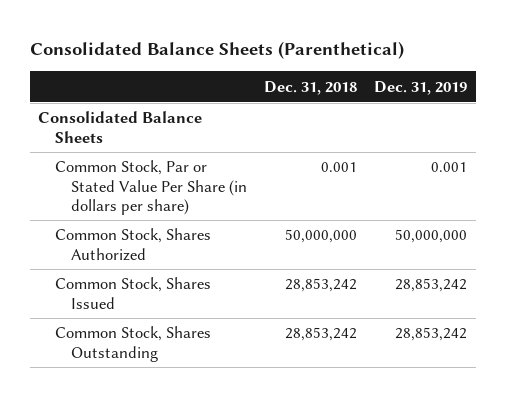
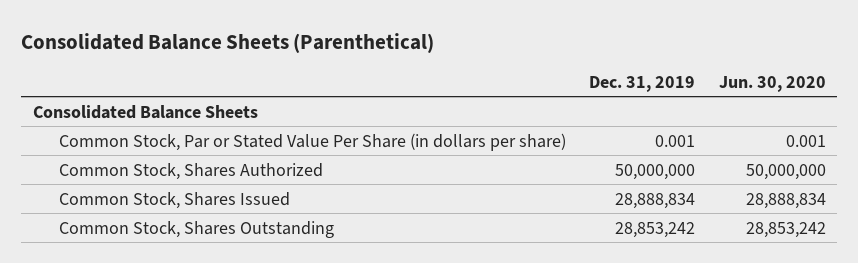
[264,80,358,95] Dec. 31, 2018 -> none
none -> [718,75,826,92] Jun. 30, 2020
[395,278,468,293] 28,853,242 -> [615,192,696,209] 28,888,834

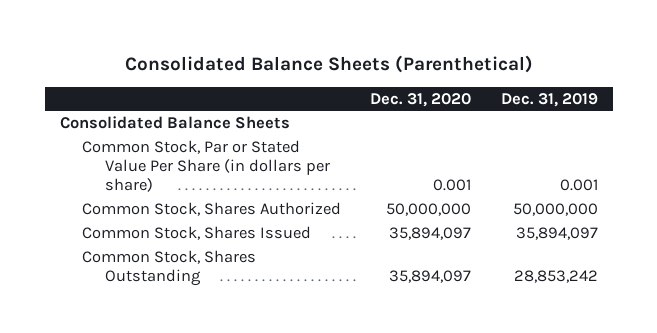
[718,75,826,92] Jun. 30, 2020 -> none
none -> [370,92,472,107] Dec. 31, 2020
[615,192,696,209] 28,888,834 -> [515,226,598,240] 35,894,097

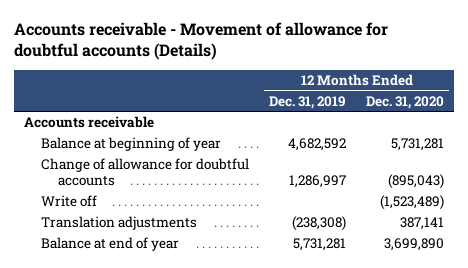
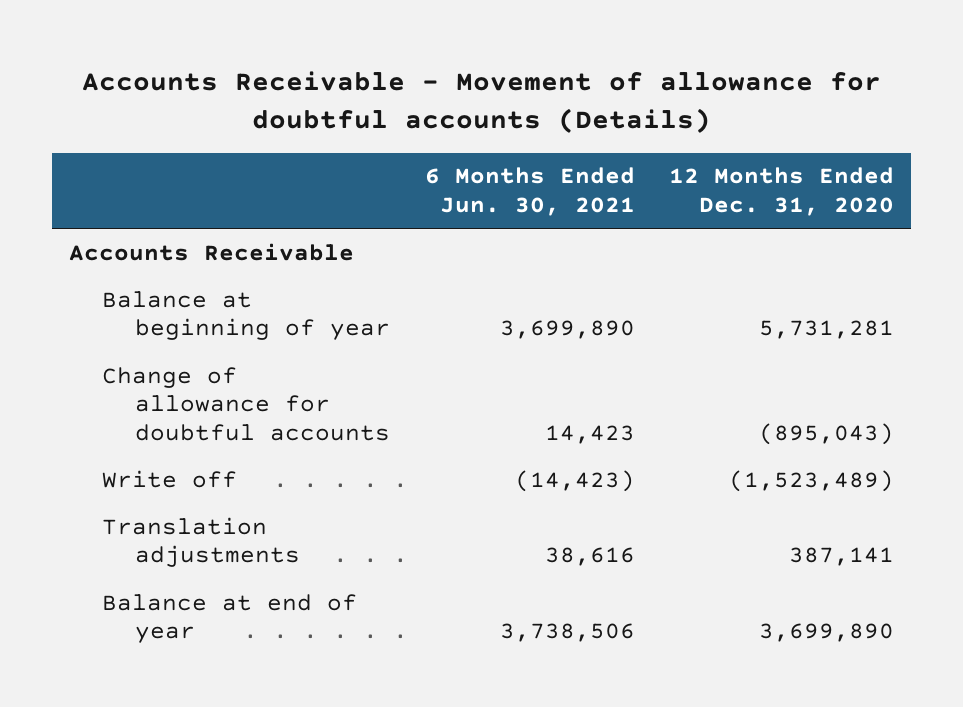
[13,21,388,61] Accounts receivable - Movement of allowance for doubtful accounts (Details) -> [81,71,881,134] Accounts Receivable - Movement of allowance for doubtful accounts (Details)
[268,95,346,109] Dec. 31, 2019 -> none
none -> [424,167,635,216] 6 Months Ended Jun. 30, 2021
[23,116,154,129] Accounts receivable -> [69,242,355,261] Accounts Receivable

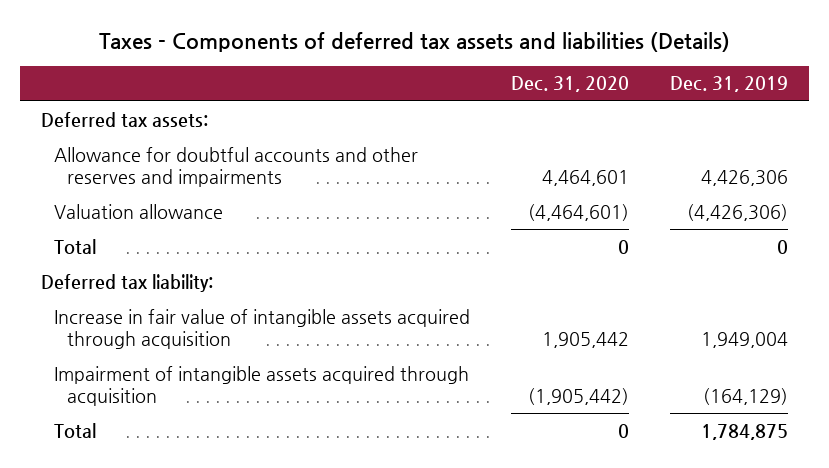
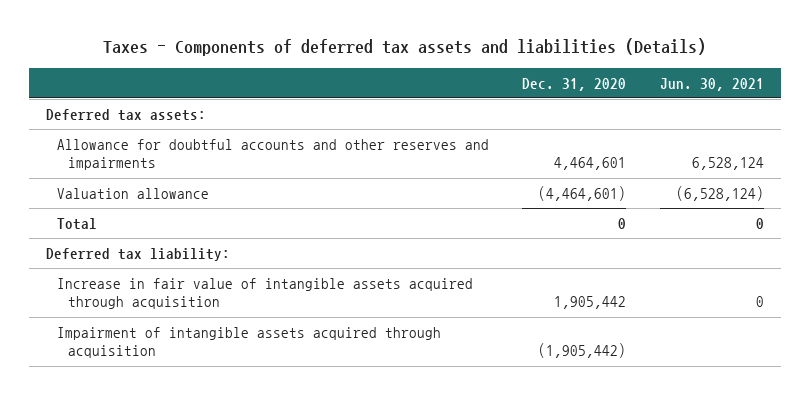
[670,76,789,93] Dec. 31, 2019 -> none
none -> [660,77,765,91] Jun. 30, 2021
[53,422,96,438] Total -> none

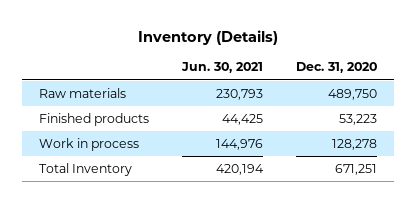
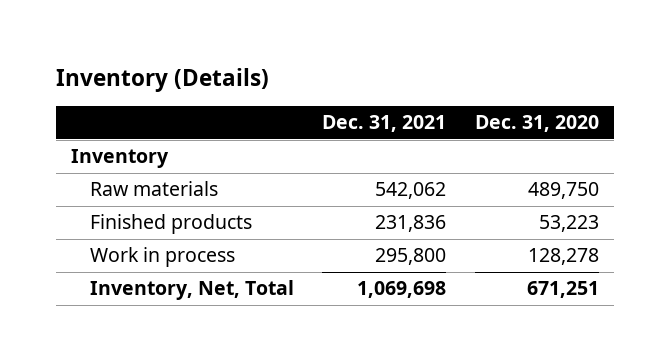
[180,62,263,74] Jun. 30, 2021 -> none
none -> [322,115,447,133] Dec. 31, 2021
none -> [70,149,169,169] Inventory
[38,162,132,176] Total Inventory -> [89,280,294,301] Inventory, Net, Total

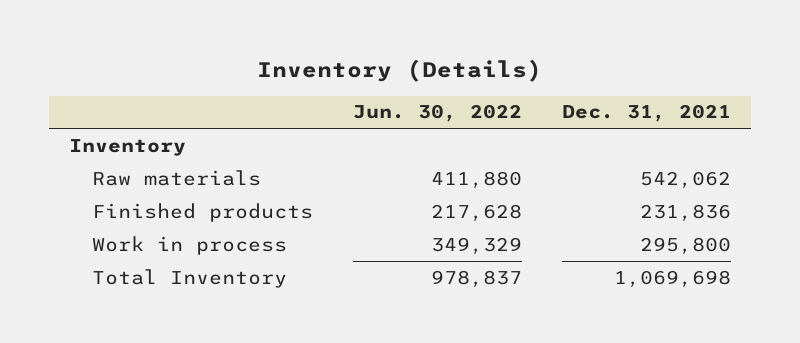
[475,115,600,133] Dec. 31, 2020 -> none
none -> [352,104,522,123] Jun. 30, 2022
[89,280,294,301] Inventory, Net, Total -> [91,268,287,288] Total Inventory

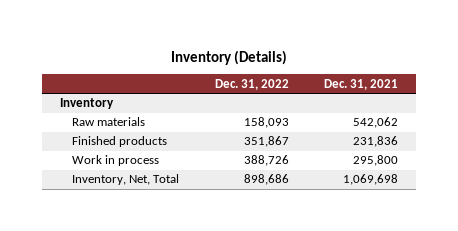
[352,104,522,123] Jun. 30, 2022 -> none
none -> [214,78,289,90] Dec. 31, 2022
[91,268,287,288] Total Inventory -> [72,174,180,186] Inventory, Net, Total

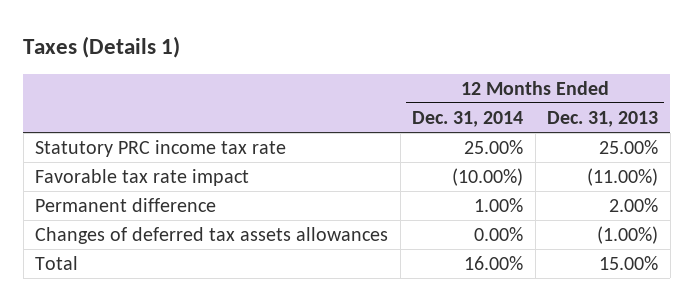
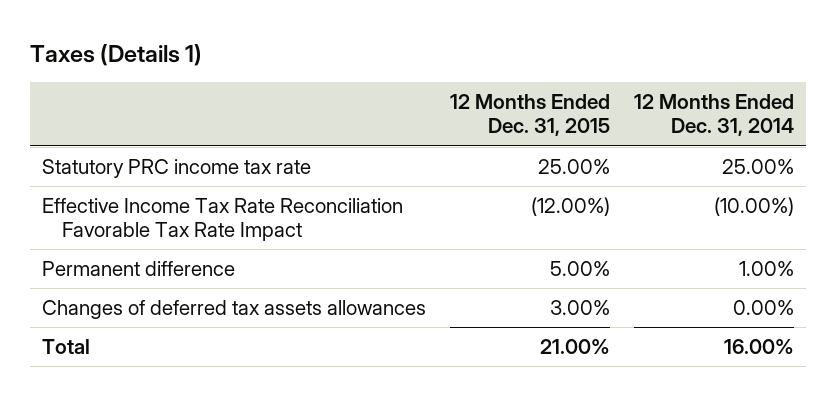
[547,110,659,127] Dec. 31, 2013 -> none
none -> [450,94,611,137] 12 Months Ended Dec. 31, 2015
[35,169,250,187] Favorable tax rate impact -> [41,198,403,242] Effective Income Tax Rate Reconciliation Favorable Tax Rate Impact

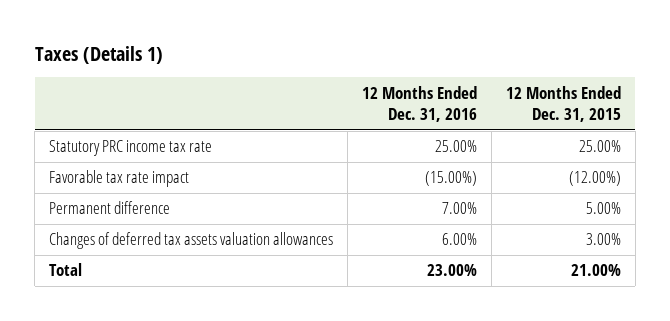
[634,94,795,137] 12 Months Ended Dec. 31, 2014 -> none
none -> [361,85,477,123] 12 Months Ended Dec. 31, 2016
[41,198,403,242] Effective Income Tax Rate Reconciliation Favorable Tax Rate Impact -> [48,170,189,188] Favorable tax rate impact
[41,300,426,320] Changes of deferred tax assets allowances -> [48,232,333,250] Changes of deferred tax assets valuation allowances

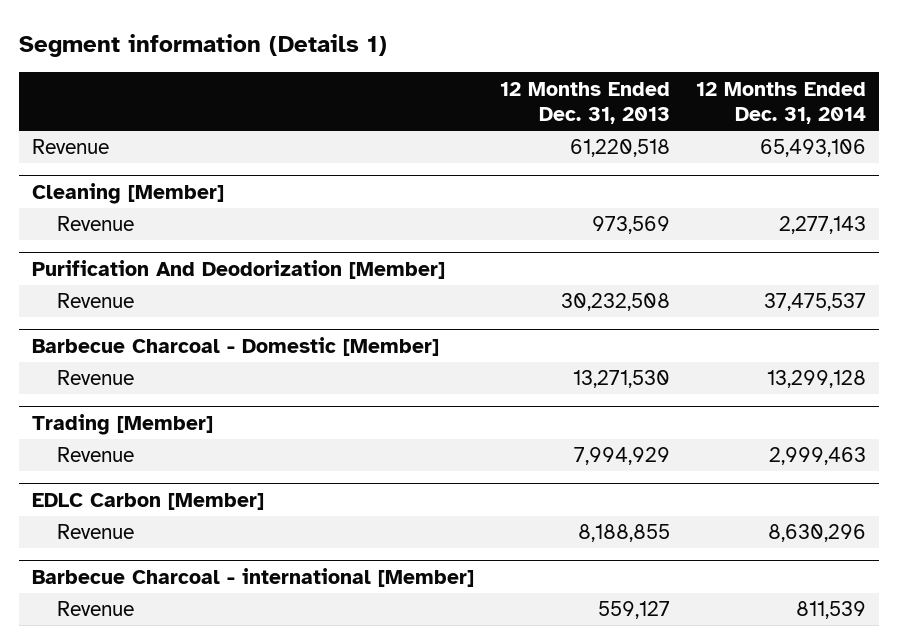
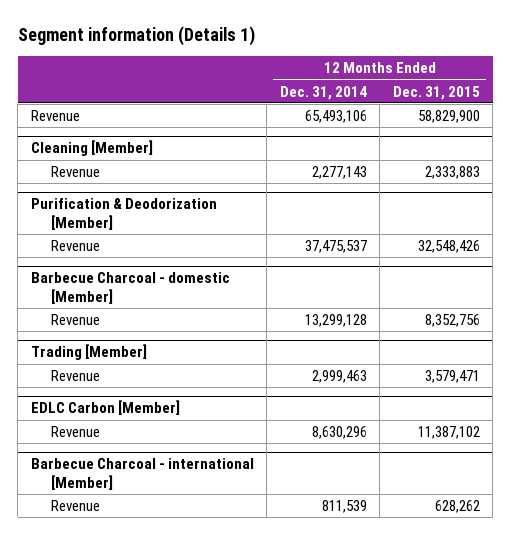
[500,81,671,124] 12 Months Ended Dec. 31, 2013 -> none
none -> [392,85,480,100] Dec. 31, 2015
[32,259,446,279] Purification And Deodorization [Member] -> [30,198,217,231] Purification & Deodorization [Member]
[32,336,440,356] Barbecue Charcoal - Domestic [Member] -> [30,272,230,305] Barbecue Charcoal - domestic [Member]

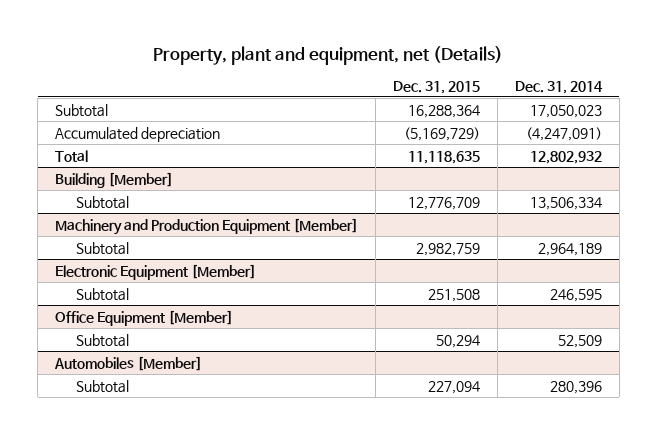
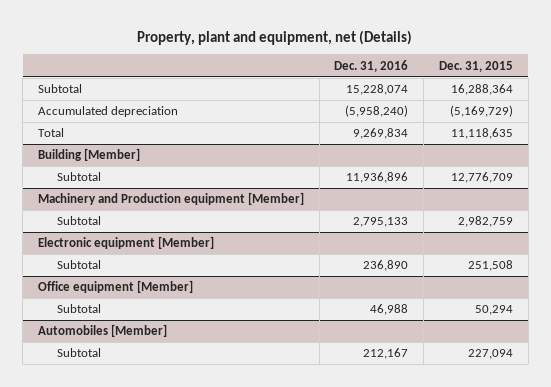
[514,80,603,94] Dec. 31, 2014 -> none
none -> [334,59,409,72] Dec. 31, 2016
[55,217,359,235] Machinery and Production Equipment [Member] -> [37,192,304,206] Machinery and Production equipment [Member]
[55,263,257,280] Electronic Equipment [Member] -> [37,236,214,250] Electronic equipment [Member]
[55,309,234,326] Office Equipment [Member] -> [37,280,193,294] Office equipment [Member]

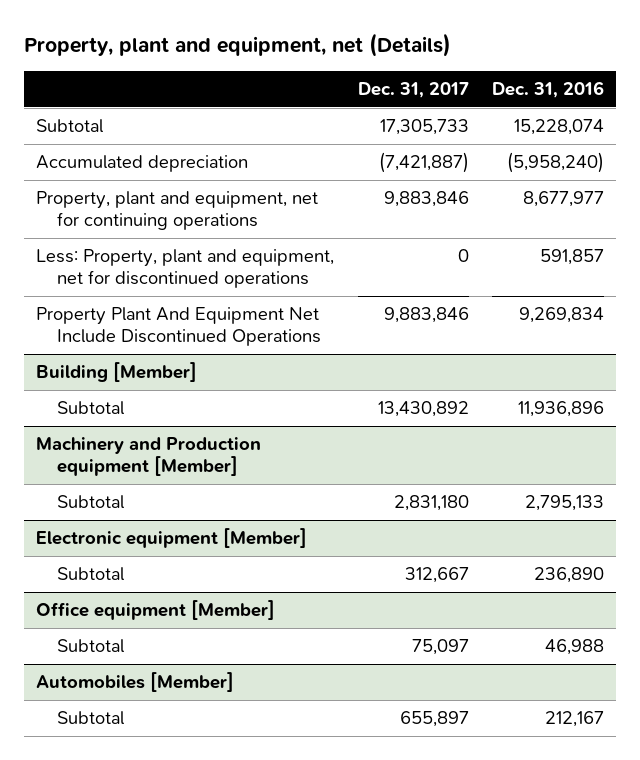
[439,60,514,72] Dec. 31, 2015 -> none
none -> [357,81,469,98] Dec. 31, 2017
none -> [35,191,318,231] Property, plant and equipment, net for continuing operations
none -> [35,249,334,289] Less: Property, plant and equipment, net for discontinued operations
[37,128,64,138] Total -> [35,307,321,347] Property Plant And Equipment Net Include Discontinued Operations

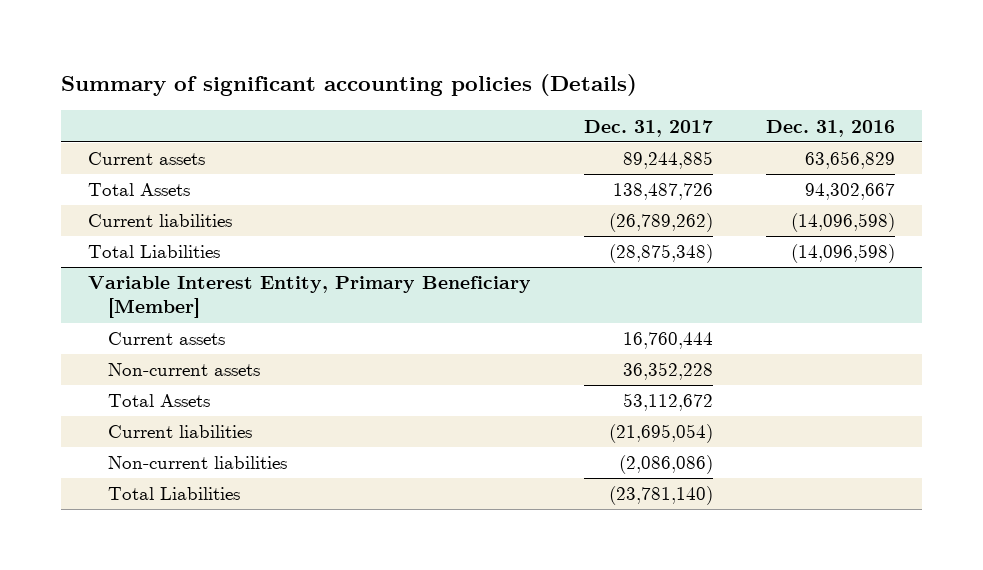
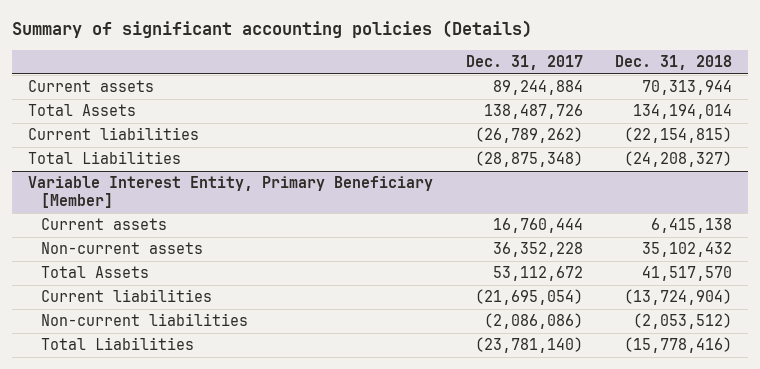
[766,119,896,137] Dec. 31, 2016 -> none
none -> [614,55,732,71] Dec. 31, 2018
[623,151,714,170] 89,244,885 -> [492,80,583,96] 89,244,884

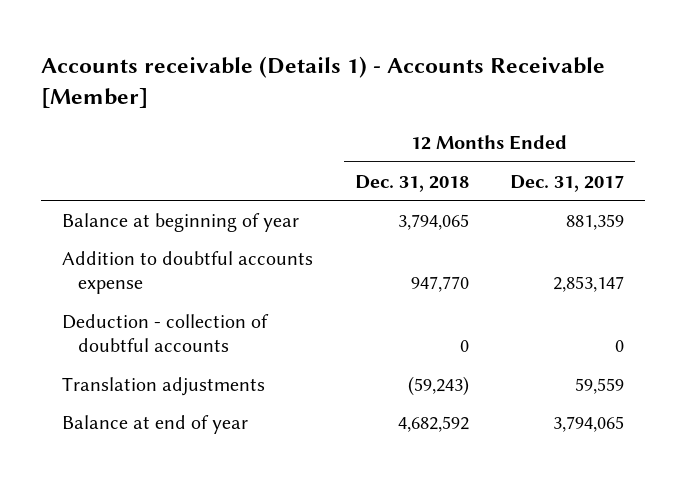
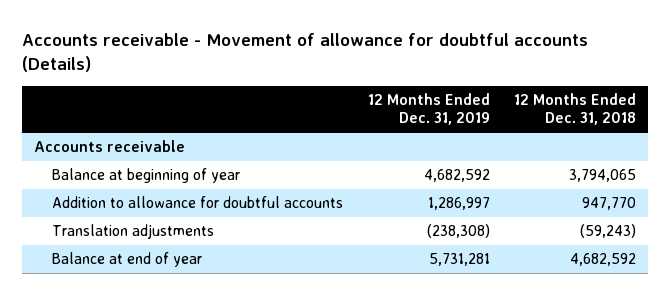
[41,55,606,108] Accounts receivable (Details 1) - Accounts Receivable [Member] -> [22,33,589,73] Accounts receivable - Movement of allowance for doubtful accounts (Details)
[510,174,625,192] Dec. 31, 2017 -> none
none -> [367,92,490,126] 12 Months Ended Dec. 31, 2019
none -> [34,140,186,153] Accounts receivable
[62,313,270,353] Deduction - collection of doubtful accounts -> none
[62,250,314,295] Addition to doubtful accounts expense -> [52,196,344,209] Addition to allowance for doubtful accounts

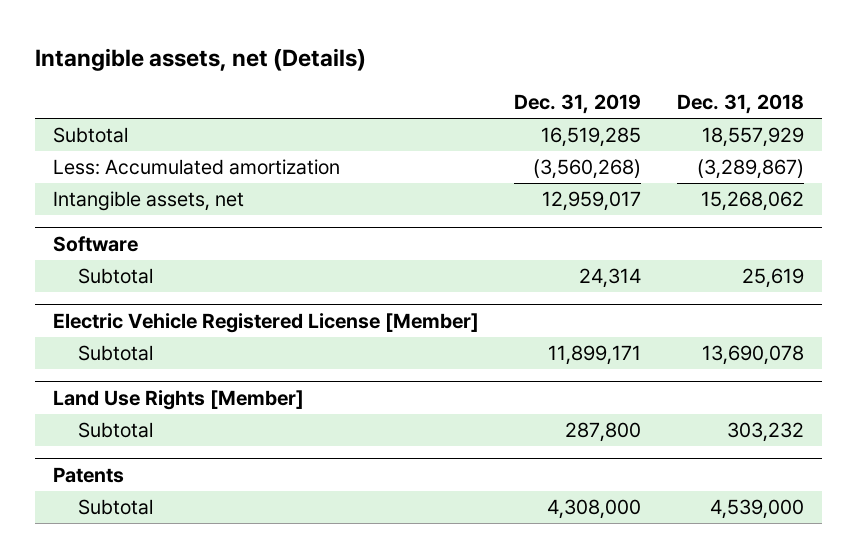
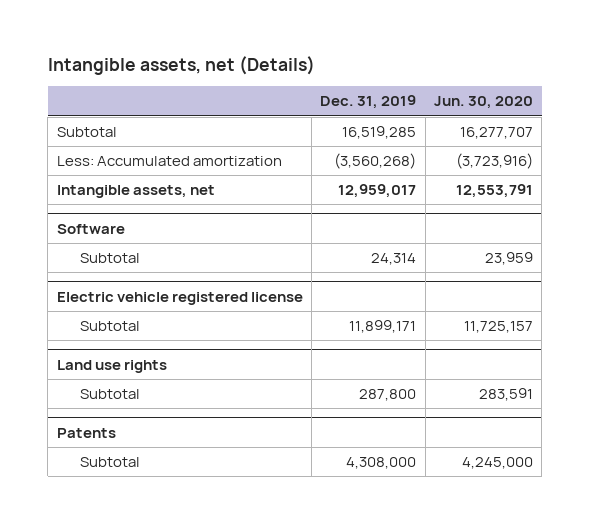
[677,94,805,115] Dec. 31, 2018 -> none
none -> [434,96,534,110] Jun. 30, 2020
[52,312,479,333] Electric Vehicle Registered License [Member] -> [56,291,303,305] Electric vehicle registered license
[52,389,304,410] Land Use Rights [Member] -> [56,359,167,373] Land use rights

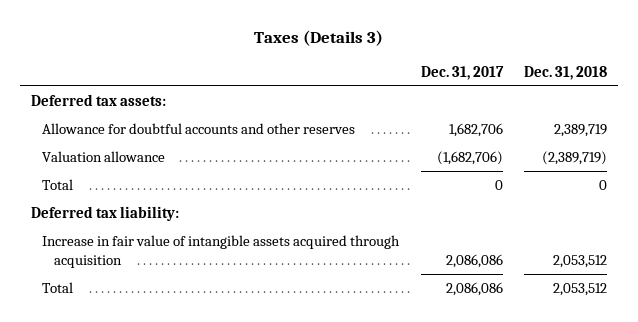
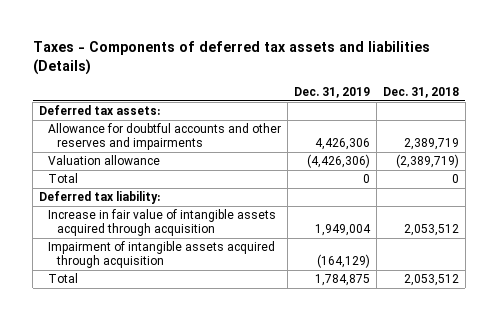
[254,30,384,47] Taxes (Details 3) -> [32,40,430,75] Taxes - Components of deferred tax assets and liabilities (Details)
[420,66,504,81] Dec. 31, 2017 -> none
none -> [293,87,370,99] Dec. 31, 2019
[42,122,356,134] Allowance for doubtful accounts and other reserves -> [48,123,282,151] Allowance for doubtful accounts and other reserves and impairments
none -> [48,241,276,269] Impairment of intangible assets acquired through acquisition

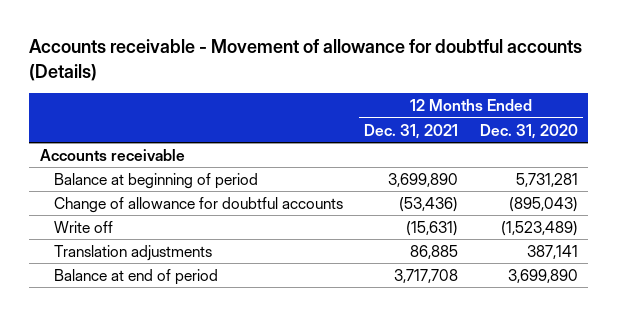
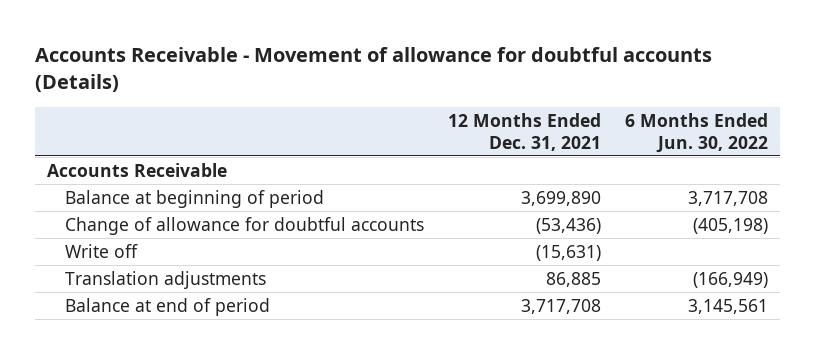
[29,39,583,81] Accounts receivable - Movement of allowance for doubtful accounts (Details) -> [35,47,713,93] Accounts Receivable - Movement of allowance for doubtful accounts (Details)
[479,123,578,139] Dec. 31, 2020 -> none
none -> [624,112,768,153] 6 Months Ended Jun. 30, 2022
[39,148,185,161] Accounts receivable -> [47,162,228,177] Accounts Receivable

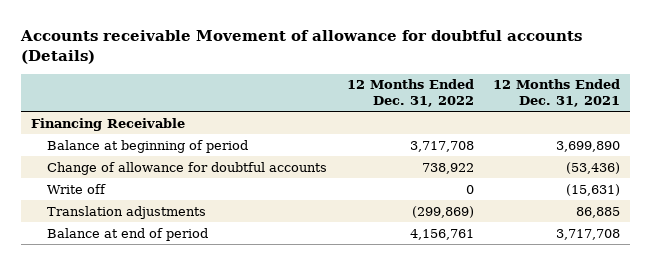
[35,47,713,93] Accounts Receivable - Movement of allowance for doubtful accounts (Details) -> [19,29,582,64] Accounts receivable Movement of allowance for doubtful accounts (Details)
[624,112,768,153] 6 Months Ended Jun. 30, 2022 -> none
none -> [346,79,474,108] 12 Months Ended Dec. 31, 2022
[47,162,228,177] Accounts Receivable -> [30,117,185,131] Financing Receivable

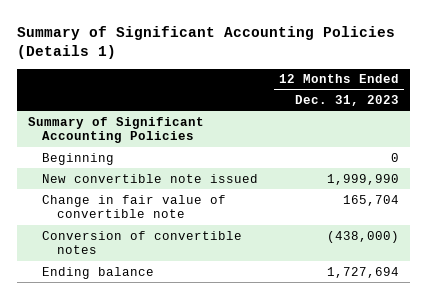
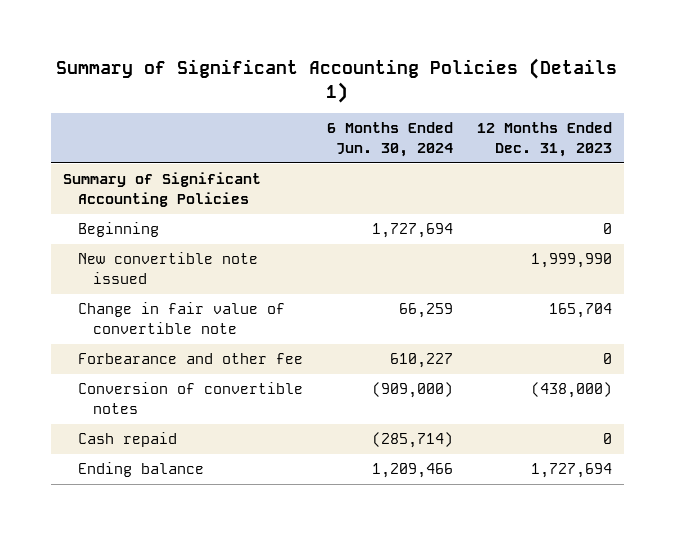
none -> [326,122,453,158] 6 Months Ended Jun. 30, 2024
none -> [77,353,303,365] Forbearance and other fee
none -> [77,432,177,448] Cash repaid

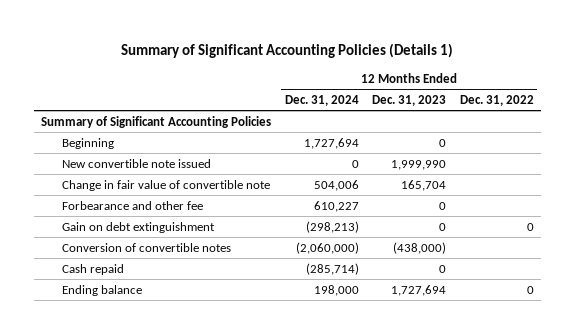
[326,122,453,158] 6 Months Ended Jun. 30, 2024 -> none
none -> [284,94,359,106] Dec. 31, 2024
none -> [459,94,534,106] Dec. 31, 2022
none -> [61,221,215,233] Gain on debt extinguishment

